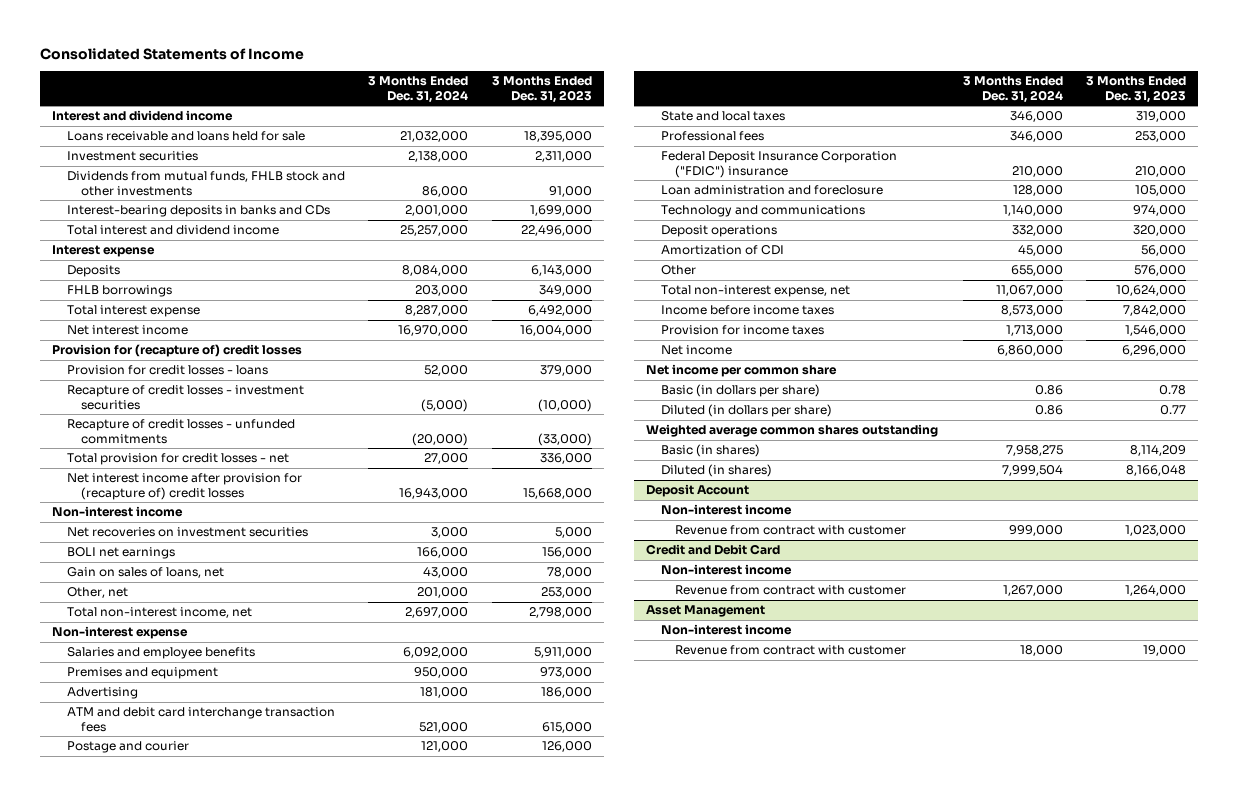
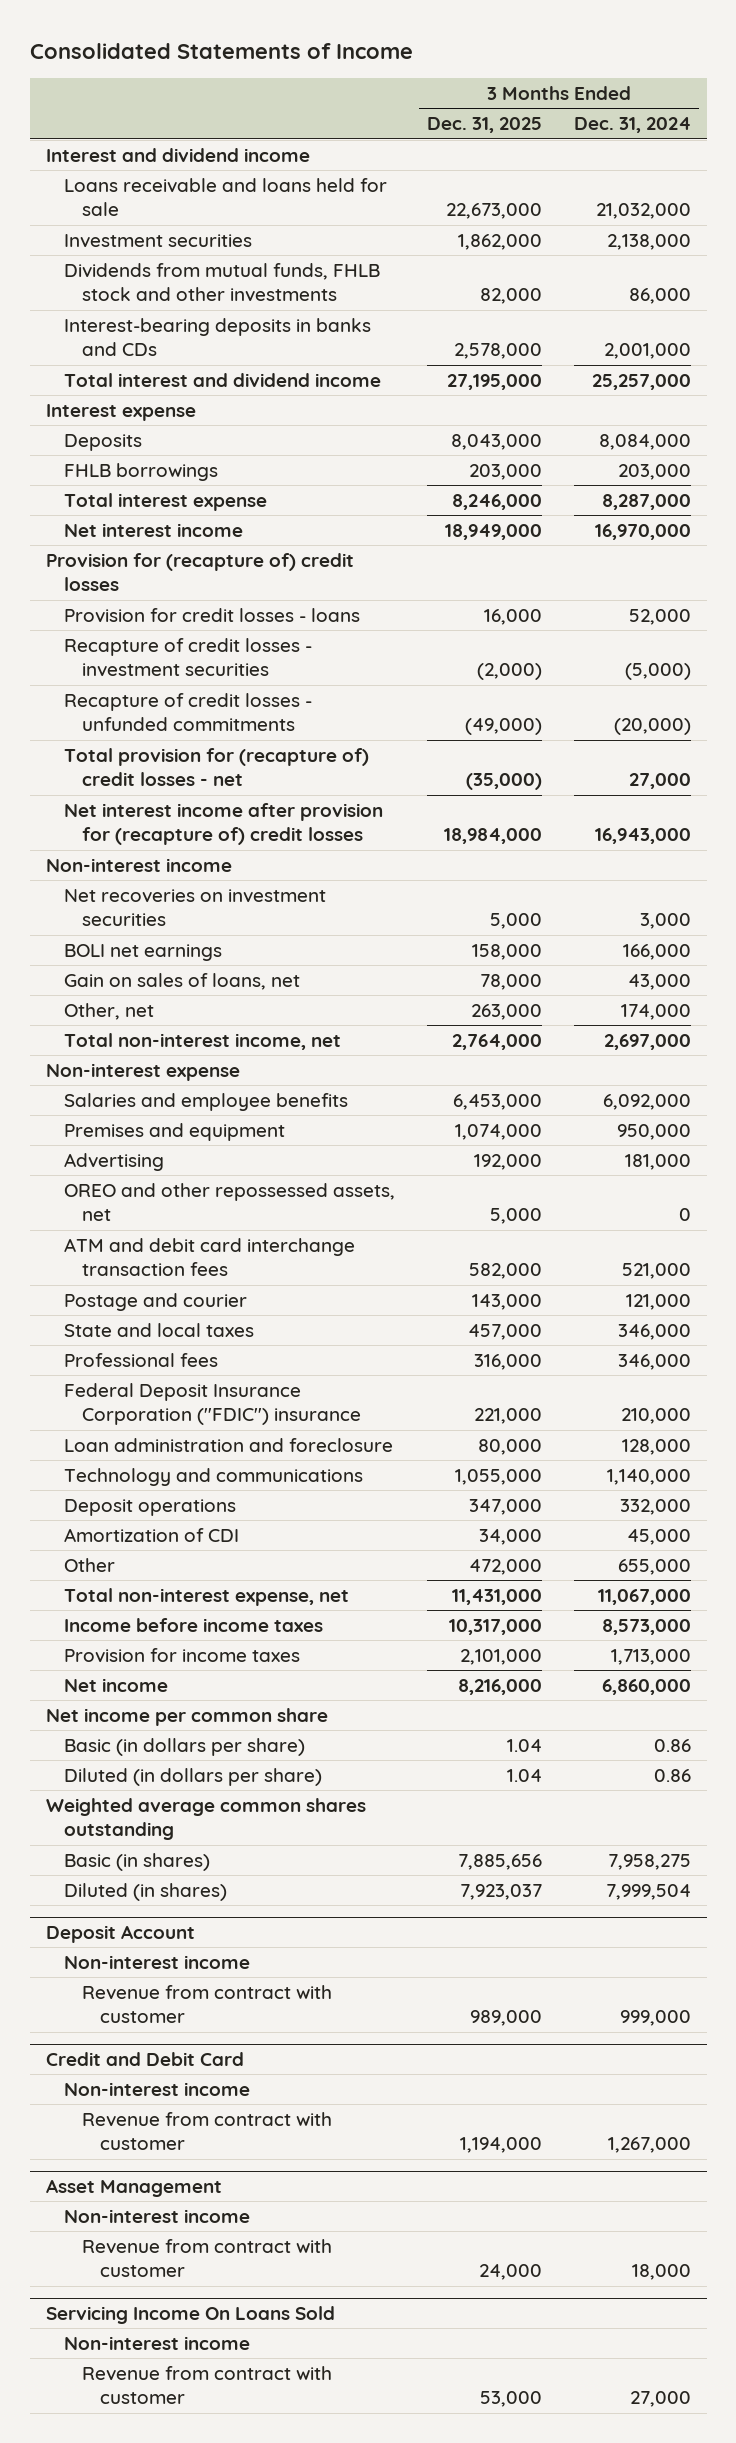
[492,76,593,103] 3 Months Ended Dec. 31, 2023 -> none
none -> [426,117,542,134] Dec. 31, 2025
[66,453,289,466] Total provision for credit losses - net -> [63,747,369,787] Total provision for (recapture of) credit losses - net
[417,587,469,599] 201,000 -> [620,1003,691,1020] 174,000
none -> [63,1182,395,1222] OREO and other repossessed assets, net
none -> [45,2306,335,2325] Servicing Income On Loans Sold
none -> [63,2335,250,2350] Non-interest income
none -> [81,2365,332,2405] Revenue from contract with customer

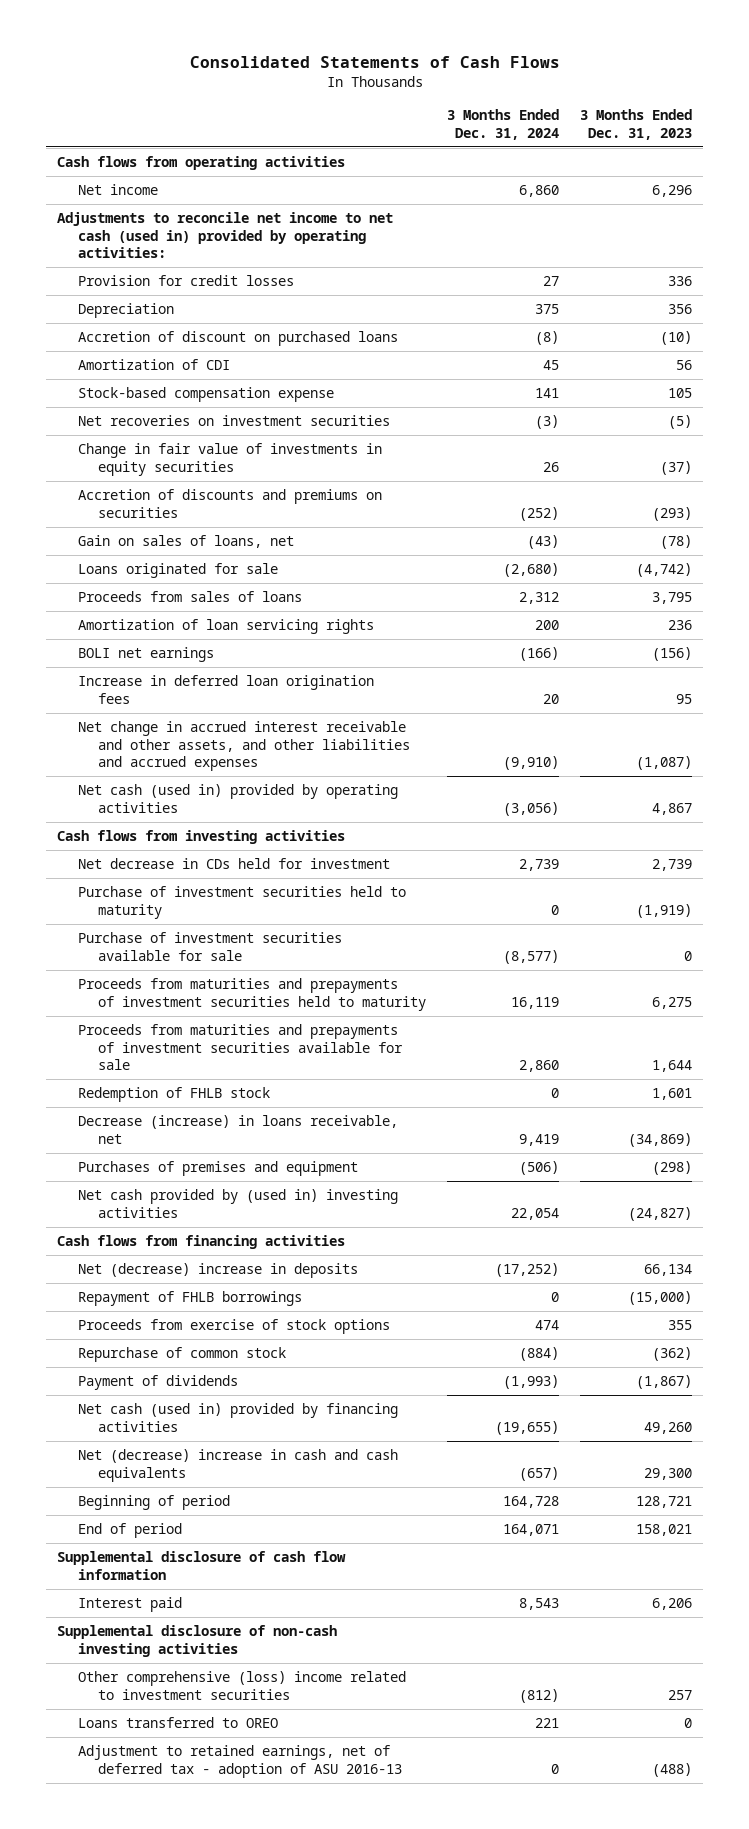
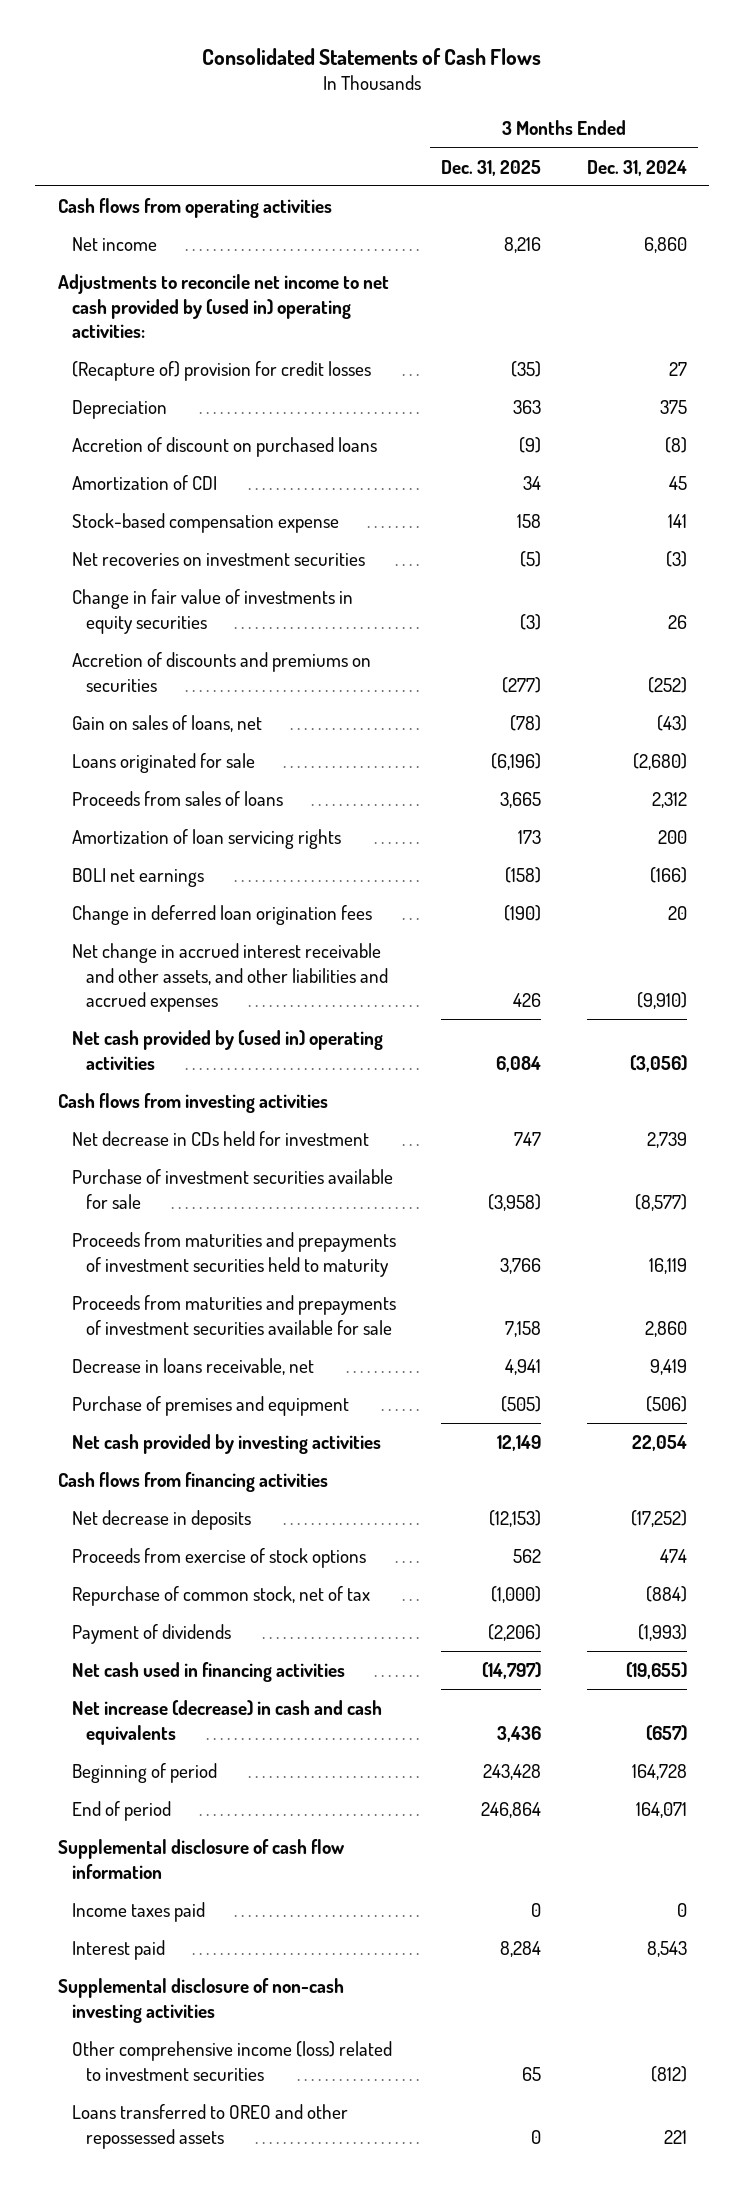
[580,109,693,140] 3 Months Ended Dec. 31, 2023 -> none
none -> [441,159,542,176] Dec. 31, 2025
[56,212,393,259] Adjustments to reconcile net income to net cash (used in) provided by operating activities: -> [58,274,390,339] Adjustments to reconcile net income to net cash provided by (used in) operating activities:
[77,275,294,287] Provision for credit losses -> [71,361,371,382] (Recapture of) provision for credit losses
[77,675,374,704] Increase in deferred loan origination fees -> [71,905,372,926] Change in deferred loan origination fees
[77,784,398,813] Net cash (used in) provided by operating activities -> [71,1030,383,1070] Net cash provided by (used in) operating activities
[77,886,406,919] Purchase of investment securities held to maturity -> none
[77,1087,270,1103] Redemption of FHLB stock -> none
[77,1115,398,1144] Decrease (increase) in loans receivable, net -> [71,1358,314,1376] Decrease in loans receivable, net
[77,1161,358,1177] Purchases of premises and equipment -> [71,1396,349,1417] Purchase of premises and equipment
[77,1189,398,1218] Net cash provided by (used in) investing activities -> [71,1434,381,1455] Net cash provided by investing activities
[77,1291,302,1307] Repayment of FHLB borrowings -> none
[77,1263,358,1279] Net (decrease) increase in deposits -> [71,1510,251,1531] Net decrease in deposits
[77,1347,286,1363] Repurchase of common stock -> [71,1586,370,1607] Repurchase of common stock, net of tax
[77,1403,398,1432] Net cash (used in) provided by financing activities -> [71,1662,345,1683] Net cash used in financing activities
[77,1449,398,1482] Net (decrease) increase in cash and cash equivalents -> [71,1700,382,1745] Net increase (decrease) in cash and cash equivalents
none -> [71,1902,205,1923] Income taxes paid
[77,1745,403,1778] Adjustment to retained earnings, net of deferred tax - adoption of ASU 2016-13 -> none
[77,1671,406,1700] Other comprehensive (loss) income related to investment securities -> [71,2041,392,2081] Other comprehensive income (loss) related to investment securities
[77,1717,278,1729] Loans transferred to OREO -> [71,2104,348,2149] Loans transferred to OREO and other repossessed assets

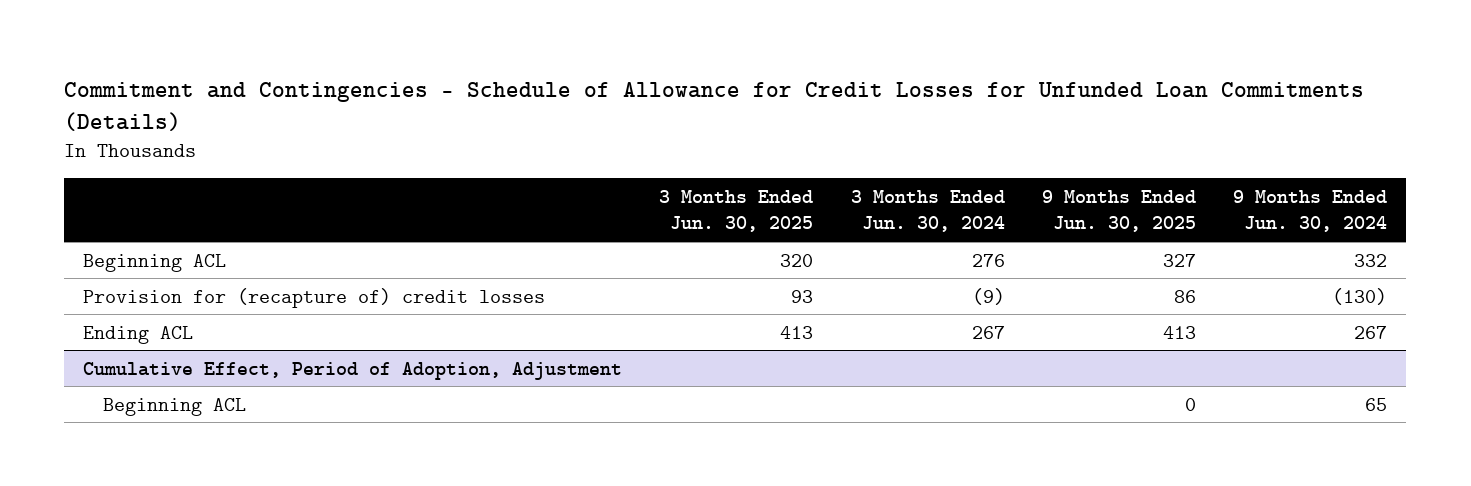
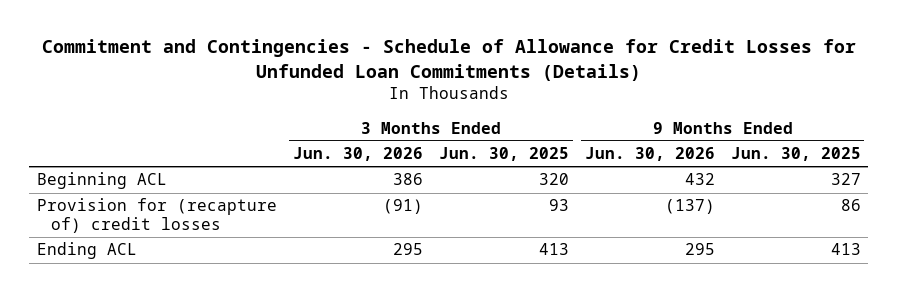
[850,189,1005,233] 3 Months Ended Jun. 30, 2024 -> none
[1233,189,1388,233] 9 Months Ended Jun. 30, 2024 -> none
none -> [292,147,423,162] Jun. 30, 2026
none -> [584,147,715,162] Jun. 30, 2026
[83,361,623,380] Cumulative Effect, Period of Adoption, Adjustment -> none
[102,397,246,416] Beginning ACL -> none

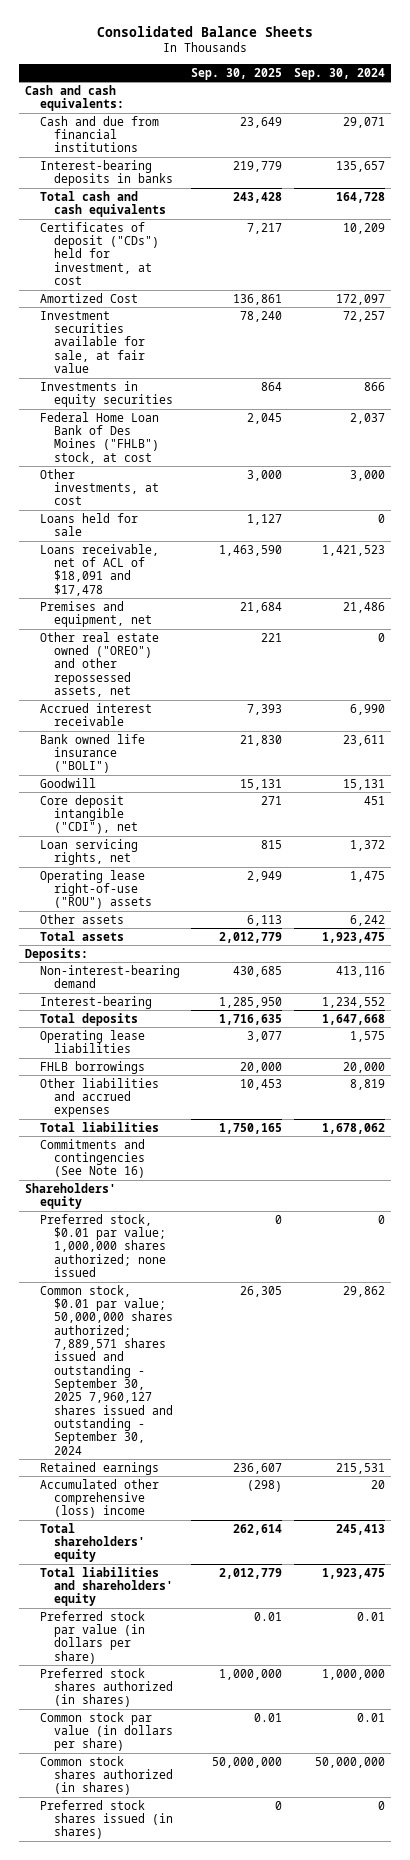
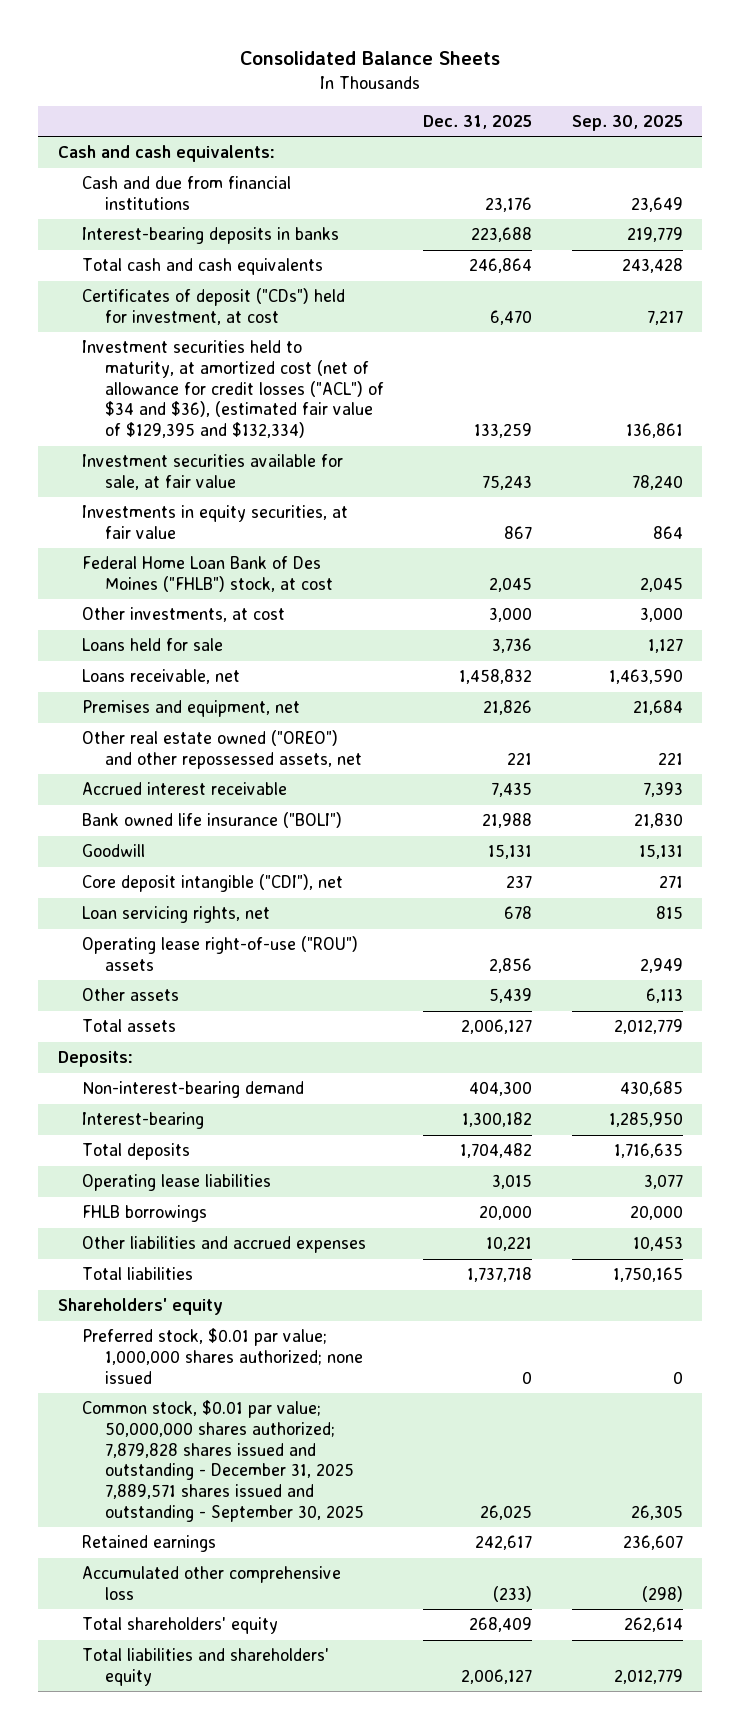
[294,67,386,80] Sep. 30, 2024 -> none
none -> [423,115,533,130] Dec. 31, 2025
[39,292,138,303] Amortized Cost -> [81,340,385,439] Investment securities held to maturity, at amortized cost (net of allowance for credit losses ("ACL") of $34 and $36), (estimated fair value of $129,395 and $132,334)
[39,380,173,408] Investments in equity securities -> [81,505,348,539] Investments in equity securities, at fair value
[39,543,159,596] Loans receivable, net of ACL of $18,091 and $17,478 -> [81,669,240,685] Loans receivable, net
[39,1138,145,1179] Commitments and contingencies (See Note 16) -> none
[39,1284,173,1455] Common stock, $0.01 par value; 50,000,000 shares authorized; 7,889,571 shares issued and outstanding - September 30, 2025 7,960,127 shares issued and outstanding - September 30, 2024 -> [81,1400,365,1522] Common stock, $0.01 par value; 50,000,000 shares authorized; 7,879,828 shares issued and outstanding - December 31, 2025 7,889,571 shares issued and outstanding - September 30, 2025
[39,1478,159,1519] Accumulated other comprehensive (loss) income -> [81,1566,341,1600] Accumulated other comprehensive loss
[39,1610,145,1664] Preferred stock par value (in dollars per share) -> none
[39,1667,173,1708] Preferred stock shares authorized (in shares) -> none
[39,1711,173,1752] Common stock par value (in dollars per share) -> none
[39,1755,173,1796] Common stock shares authorized (in shares) -> none
[39,1799,173,1840] Preferred stock shares issued (in shares) -> none

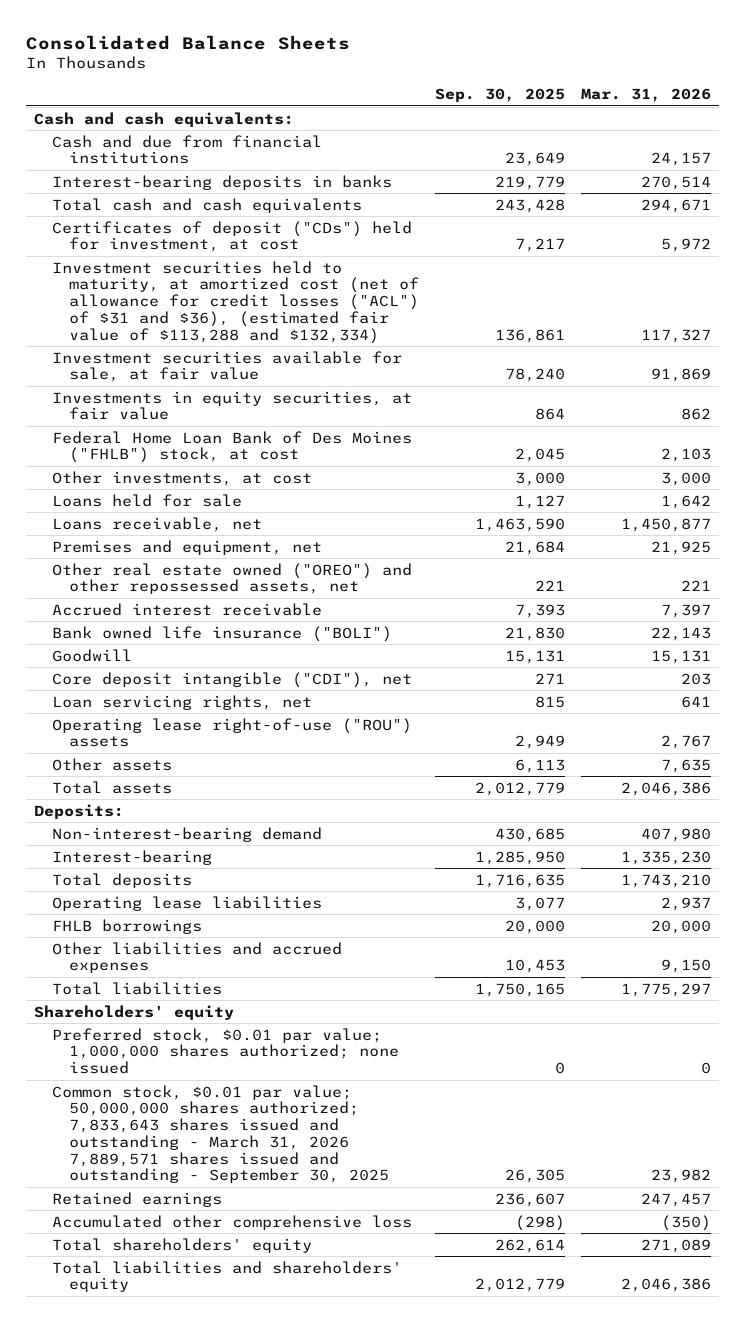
[423,115,533,130] Dec. 31, 2025 -> none
none -> [581,87,712,102] Mar. 31, 2026
[81,340,385,439] Investment securities held to maturity, at amortized cost (net of allowance for credit losses ("ACL") of $34 and $36), (estimated fair value of $129,395 and $132,334) -> [51,260,420,344] Investment securities held to maturity, at amortized cost (net of allowance for credit losses ("ACL") of $31 and $36), (estimated fair value of $113,288 and $132,334)
[81,1400,365,1522] Common stock, $0.01 par value; 50,000,000 shares authorized; 7,879,828 shares issued and outstanding - December 31, 2025 7,889,571 shares issued and outstanding - September 30, 2025 -> [51,1084,390,1184] Common stock, $0.01 par value; 50,000,000 shares authorized; 7,833,643 shares issued and outstanding - March 31, 2026 7,889,571 shares issued and outstanding - September 30, 2025

